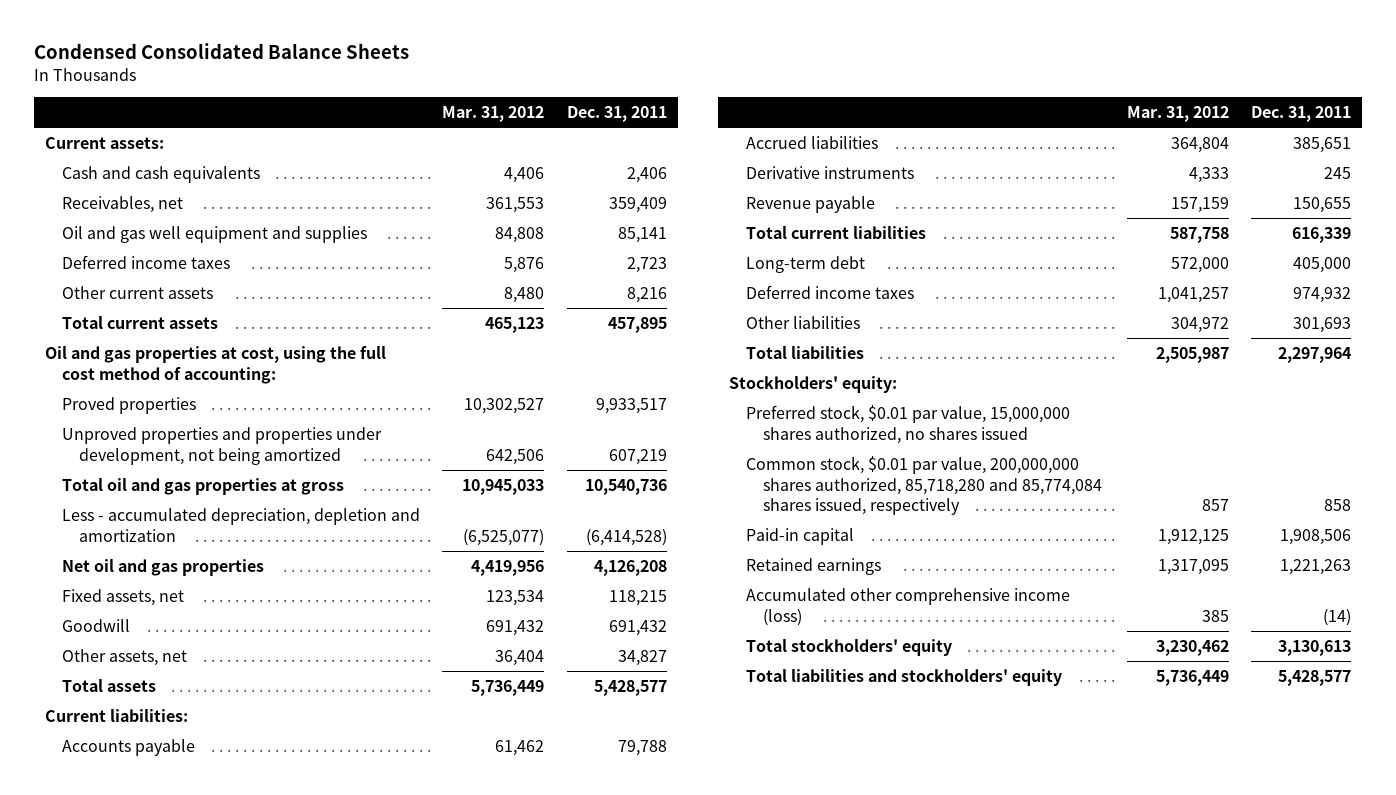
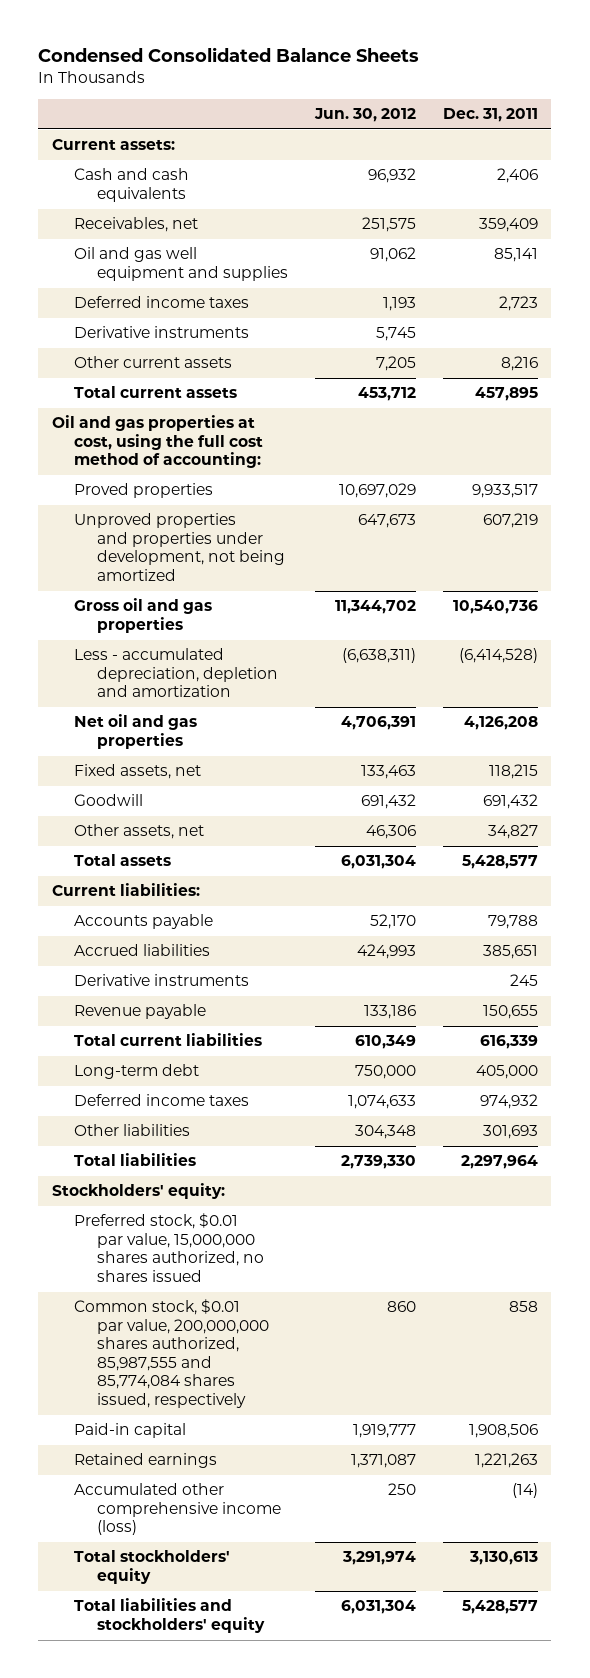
[442,106,545,123] Mar. 31, 2012 -> none
none -> [313,108,416,123] Jun. 30, 2012
none -> [74,326,250,339] Derivative instruments
[61,478,344,496] Total oil and gas properties at gross -> [74,598,213,633] Gross oil and gas properties
[746,456,1102,516] Common stock, $0.01 par value, 200,000,000 shares authorized, 85,718,280 and 85,774,084 shares issued, respectively -> [74,1299,269,1408] Common stock, $0.01 par value, 200,000,000 shares authorized, 85,987,555 and 85,774,084 shares issued, respectively

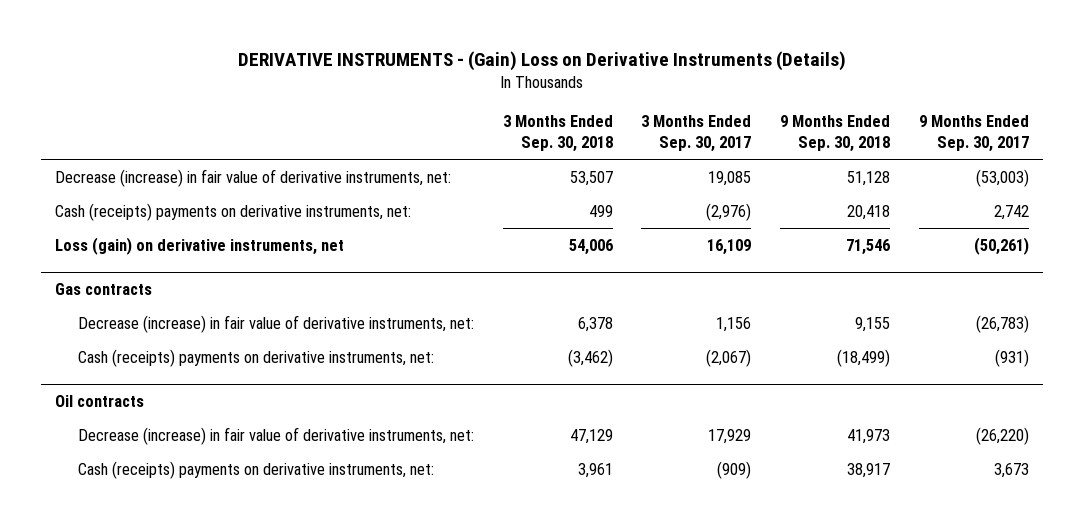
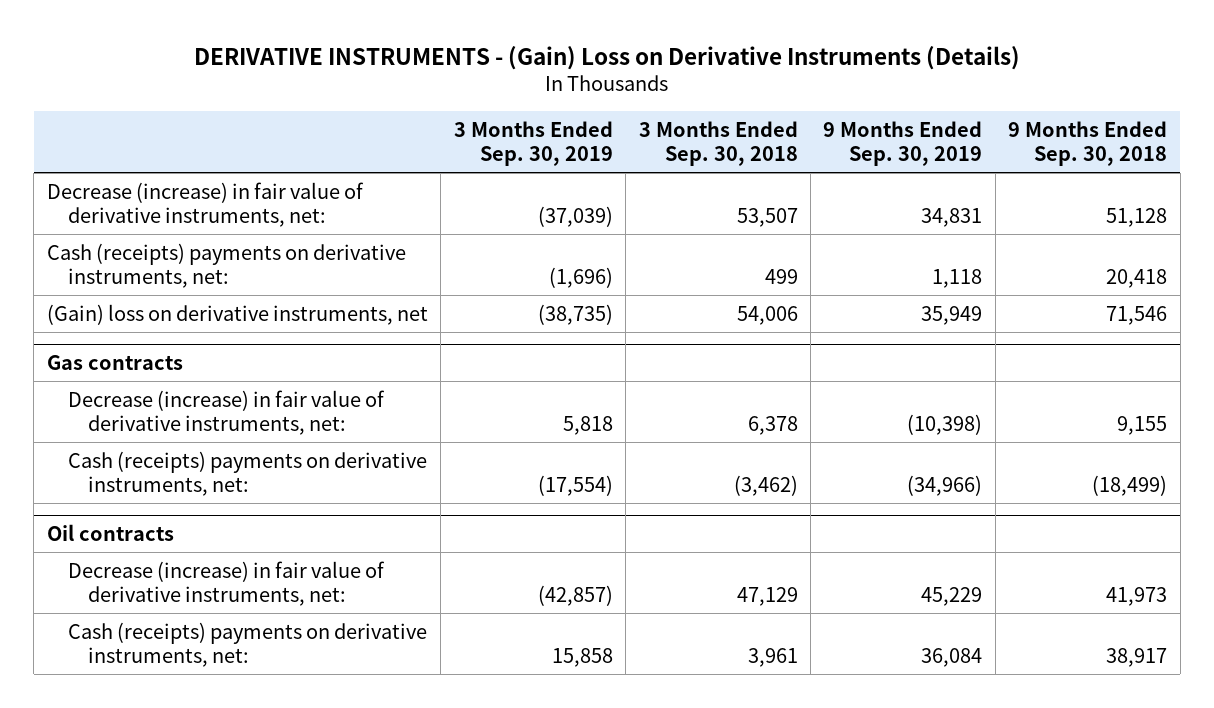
[641,115,752,153] 3 Months Ended Sep. 30, 2017 -> none
[918,115,1029,153] 9 Months Ended Sep. 30, 2017 -> none
none -> [453,120,613,166] 3 Months Ended Sep. 30, 2019
none -> [823,120,983,166] 9 Months Ended Sep. 30, 2019
[55,236,345,255] Loss (gain) on derivative instruments, net -> [46,303,428,325] (Gain) loss on derivative instruments, net

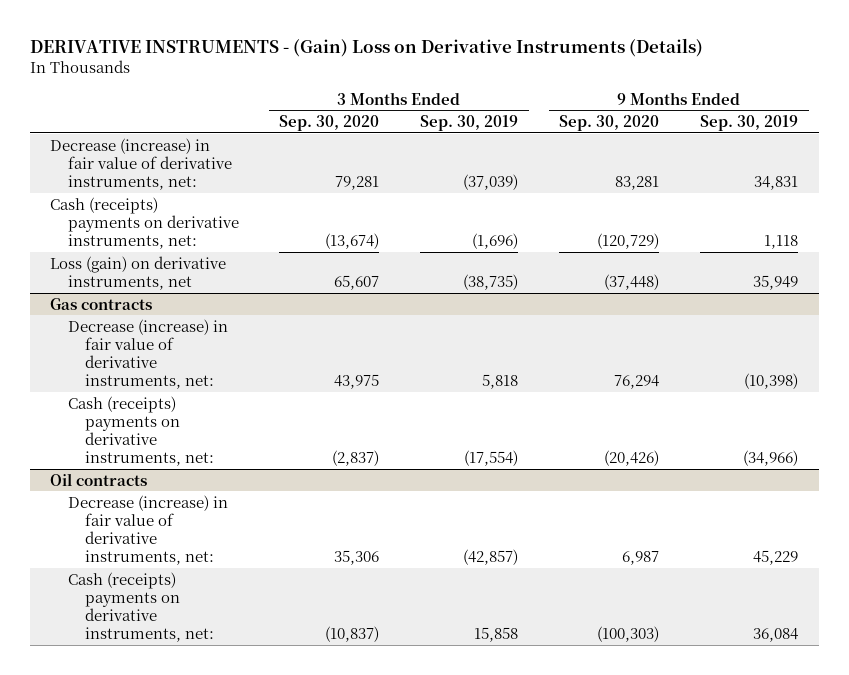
[638,120,798,166] 3 Months Ended Sep. 30, 2018 -> none
[1008,120,1168,166] 9 Months Ended Sep. 30, 2018 -> none
none -> [279,115,380,132] Sep. 30, 2020
none -> [559,115,660,132] Sep. 30, 2020
[46,303,428,325] (Gain) loss on derivative instruments, net -> [50,255,227,290] Loss (gain) on derivative instruments, net

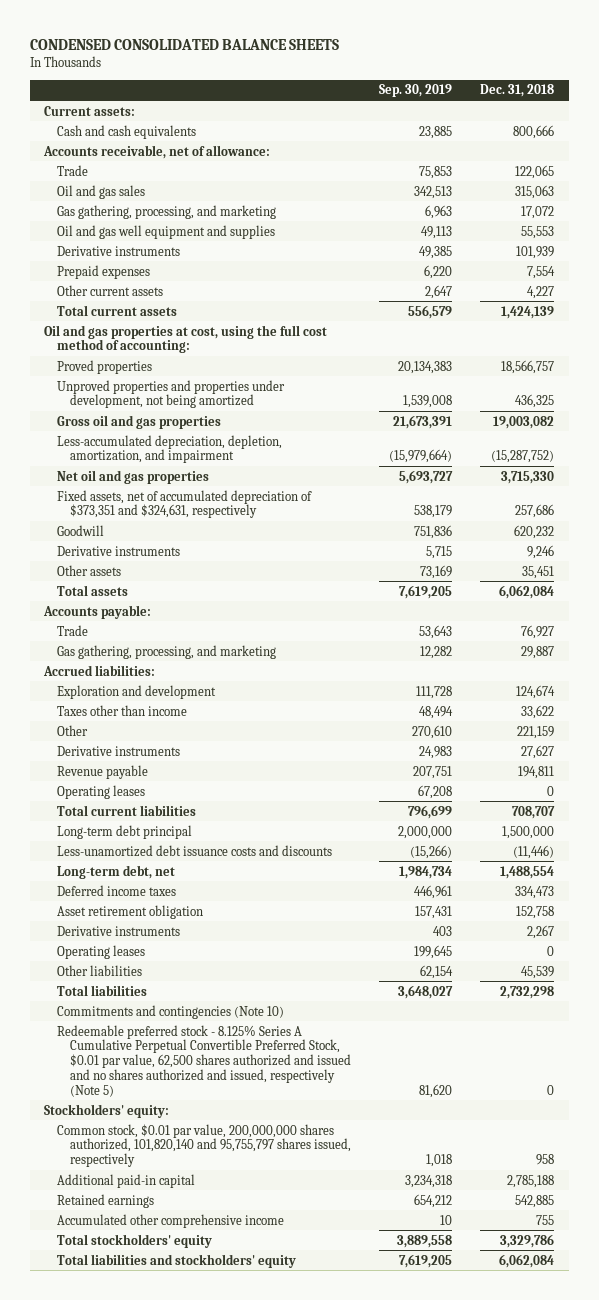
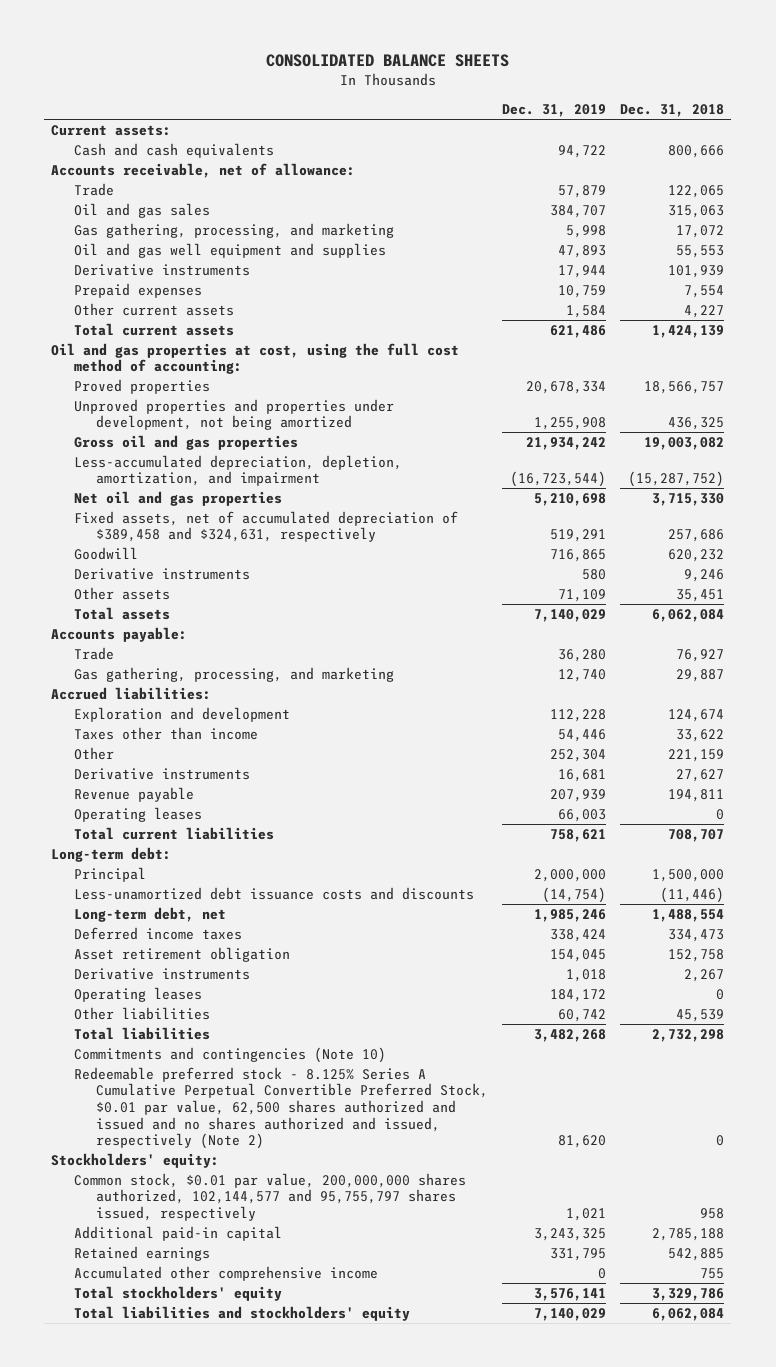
[29,38,339,50] CONDENSED CONSOLIDATED BALANCE SHEETS -> [265,54,509,68] CONSOLIDATED BALANCE SHEETS
[379,84,453,98] Sep. 30, 2019 -> none
none -> [502,104,607,118] Dec. 31, 2019
[56,489,312,519] Fixed assets, net of accumulated depreciation of $373,351 and $324,631, respectively -> [73,510,458,543] Fixed assets, net of accumulated depreciation of $389,458 and $324,631, respectively
none -> [51,846,172,862] Long-term debt:
[56,824,192,839] Long-term debt principal -> [73,866,146,882] Principal
[56,1024,351,1097] Redeemable preferred stock - 8.125% Series A Cumulative Perpetual Convertible Preferred Stock, $0.01 par value, 62,500 shares authorized and issued and no shares authorized and issued, respectively (Note 5) -> [73,1066,488,1150] Redeemable preferred stock - 8.125% Series A Cumulative Perpetual Convertible Preferred Stock, $0.01 par value, 62,500 shares authorized and issued and no shares authorized and issued, respectively (Note 2)
[56,1123,351,1168] Common stock, $0.01 par value, 200,000,000 shares authorized, 101,820,140 and 95,755,797 shares issued, respectively -> [73,1172,466,1221] Common stock, $0.01 par value, 200,000,000 shares authorized, 102,144,577 and 95,755,797 shares issued, respectively

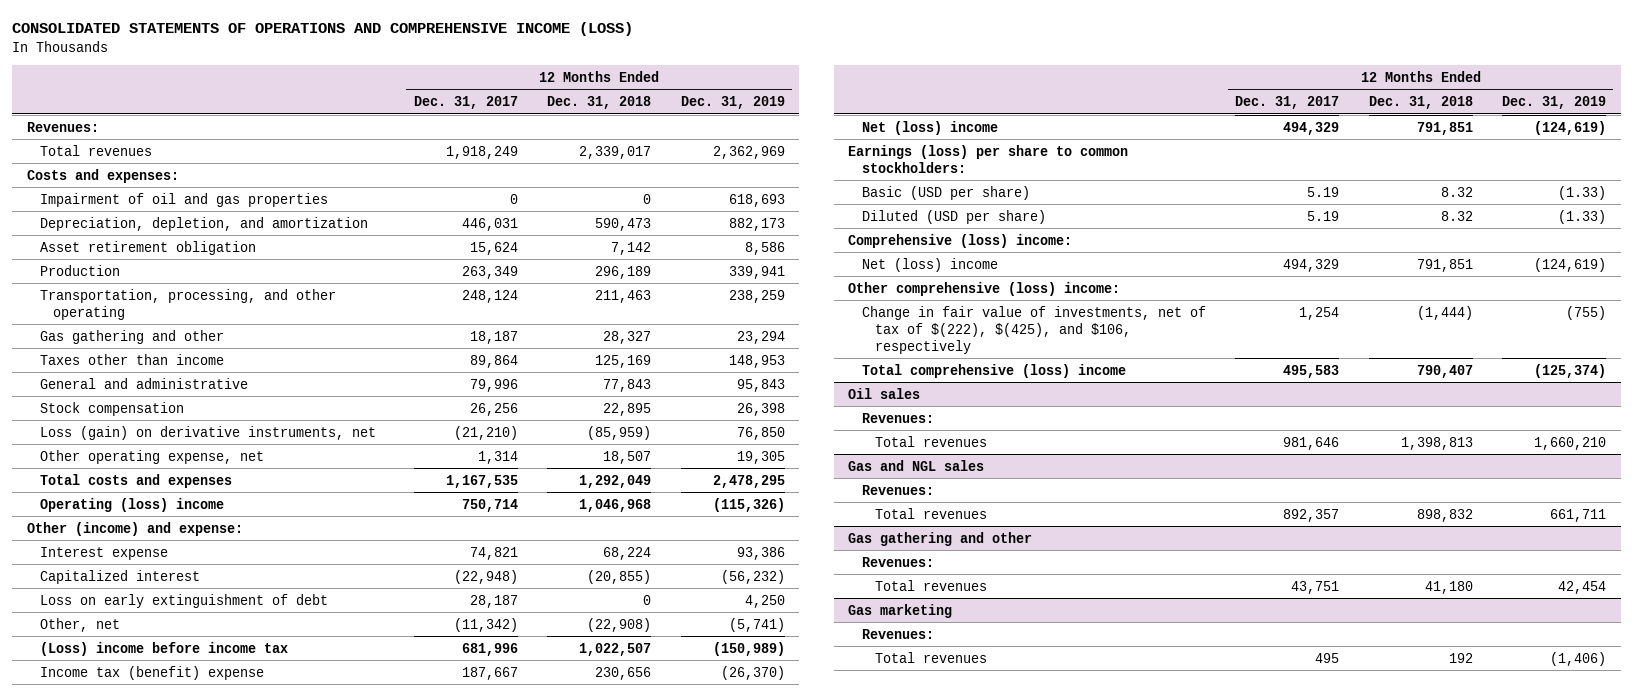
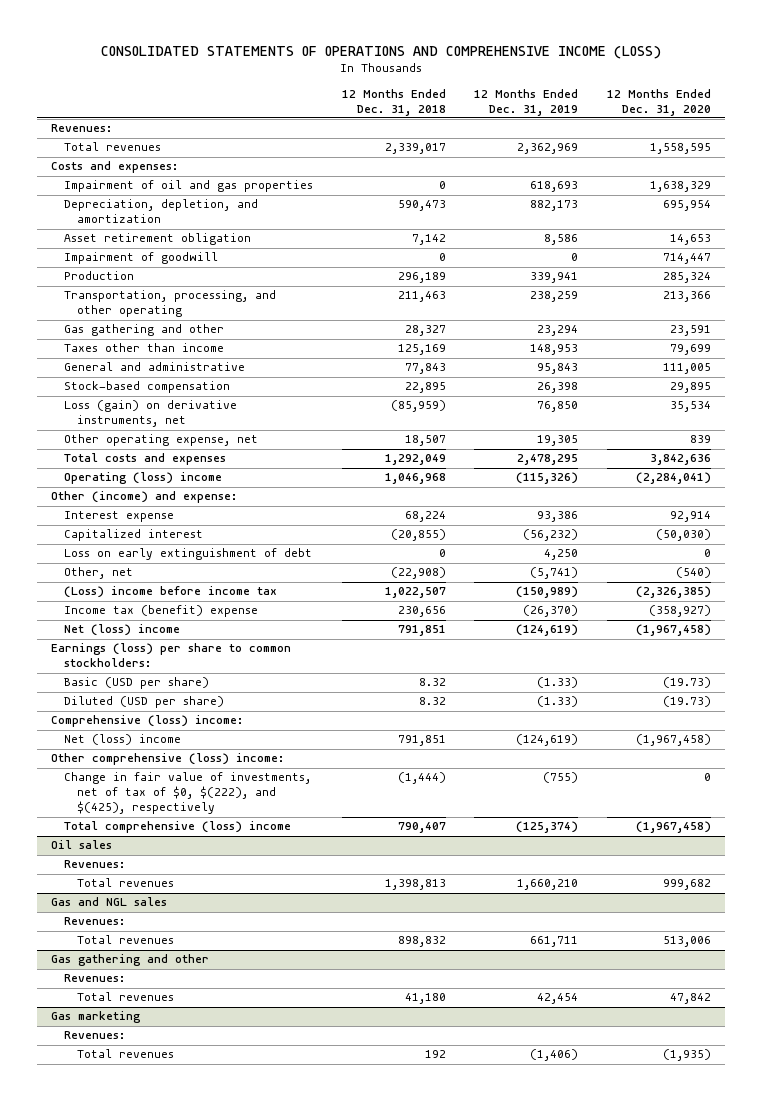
[413,96,518,110] Dec. 31, 2017 -> none
none -> [606,88,711,116] 12 Months Ended Dec. 31, 2020
none -> [64,252,219,265] Impairment of goodwill
[40,401,185,416] Stock compensation -> [64,381,231,394] Stock-based compensation
[861,305,1206,354] Change in fair value of investments, net of tax of $(222), $(425), and $106, respectively -> [64,772,312,815] Change in fair value of investments, net of tax of $0, $(222), and $(425), respectively

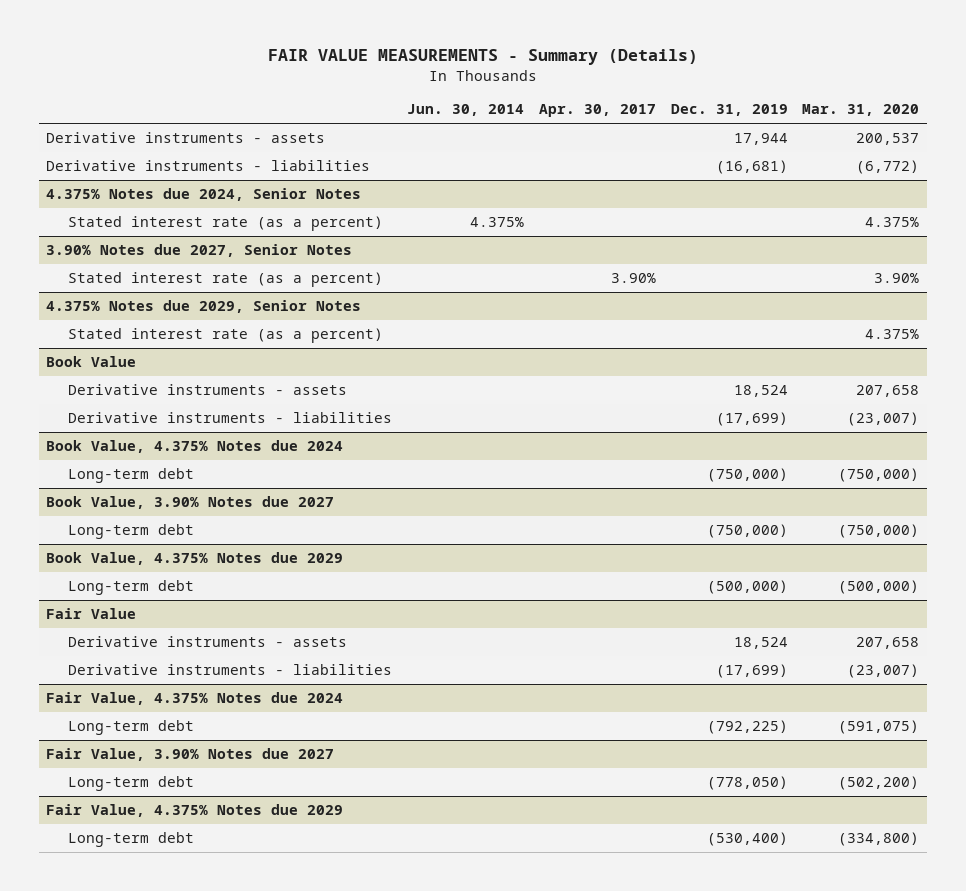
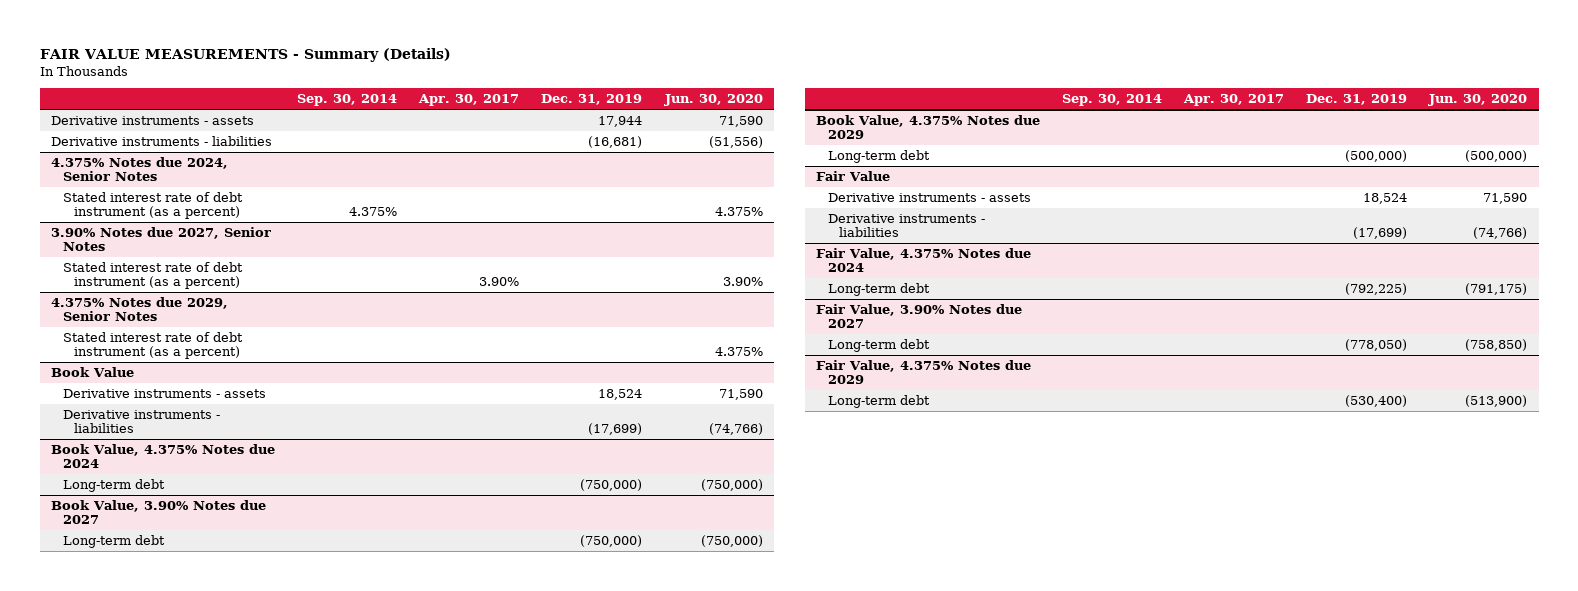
[407,104,525,117] Jun. 30, 2014 -> none
[802,104,920,117] Mar. 31, 2020 -> none
none -> [296,94,397,107] Sep. 30, 2014
none -> [663,94,763,107] Jun. 30, 2020
[68,216,384,232] Stated interest rate (as a percent) -> [62,192,243,220] Stated interest rate of debt instrument (as a percent)
[68,272,384,288] Stated interest rate (as a percent) -> [62,262,243,290] Stated interest rate of debt instrument (as a percent)
[68,328,384,344] Stated interest rate (as a percent) -> [62,332,243,360] Stated interest rate of debt instrument (as a percent)

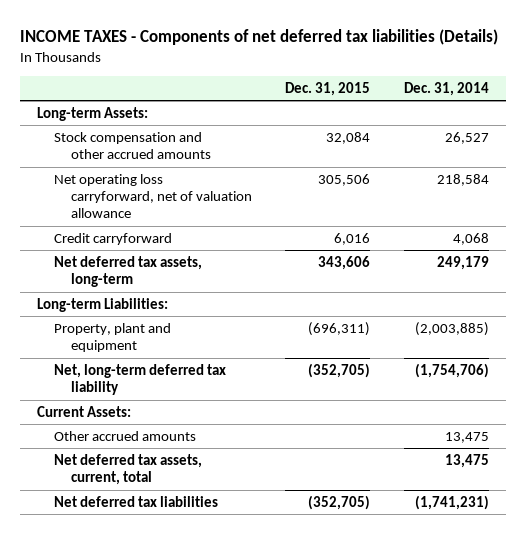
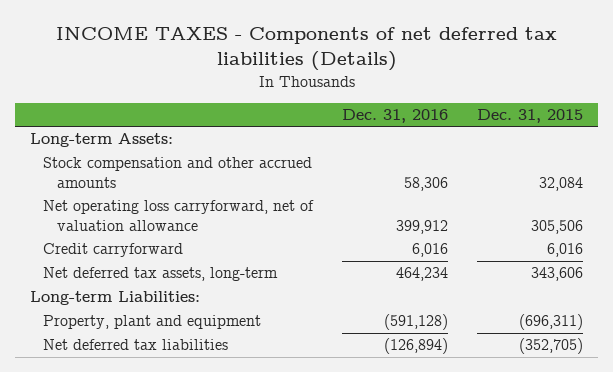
[404,81,490,96] Dec. 31, 2014 -> none
none -> [342,108,449,123] Dec. 31, 2016
[53,363,226,396] Net, long-term deferred tax liability -> none
[37,405,132,417] Current Assets: -> none
[53,430,196,441] Other accrued amounts -> none
[53,453,202,486] Net deferred tax assets, current, total -> none

